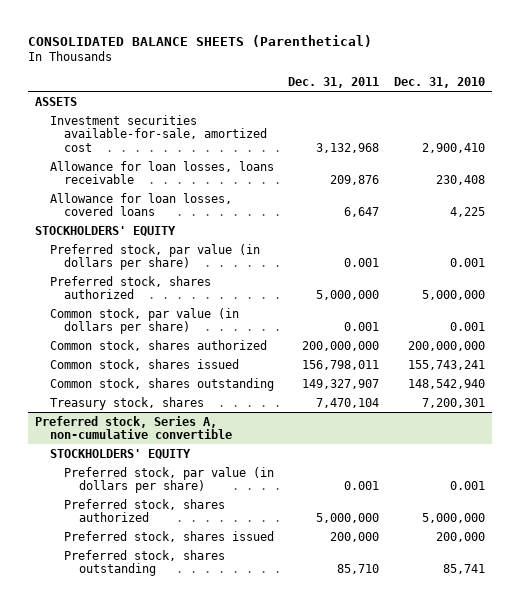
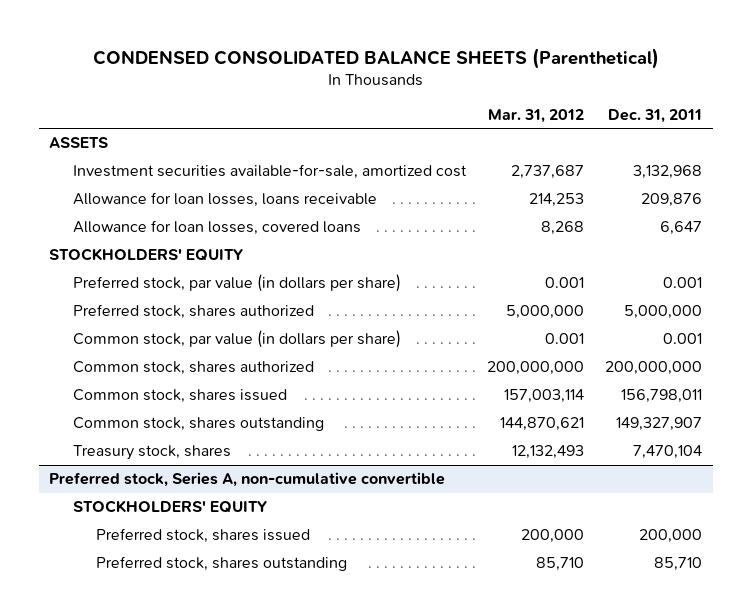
[28,34,373,47] CONSOLIDATED BALANCE SHEETS (Parenthetical) -> [92,47,659,69] CONDENSED CONSOLIDATED BALANCE SHEETS (Parenthetical)
[393,76,485,88] Dec. 31, 2010 -> none
none -> [487,109,584,124] Mar. 31, 2012
[64,466,275,494] Preferred stock, par value (in dollars per share) -> none
[64,498,226,523] Preferred stock, shares authorized -> none

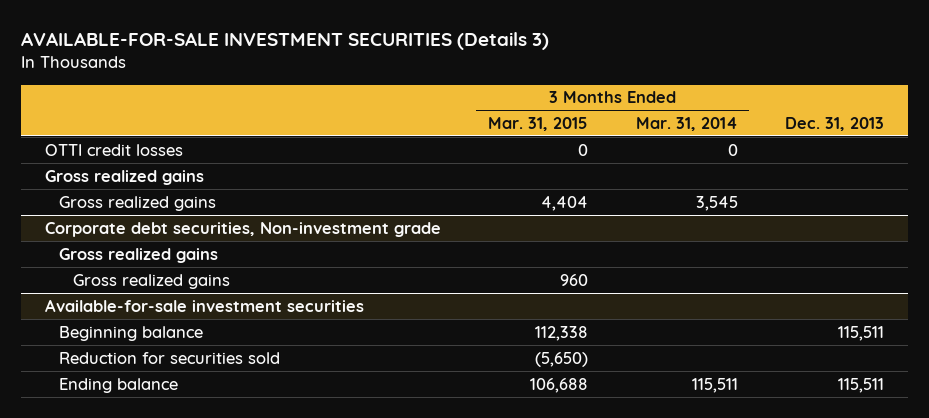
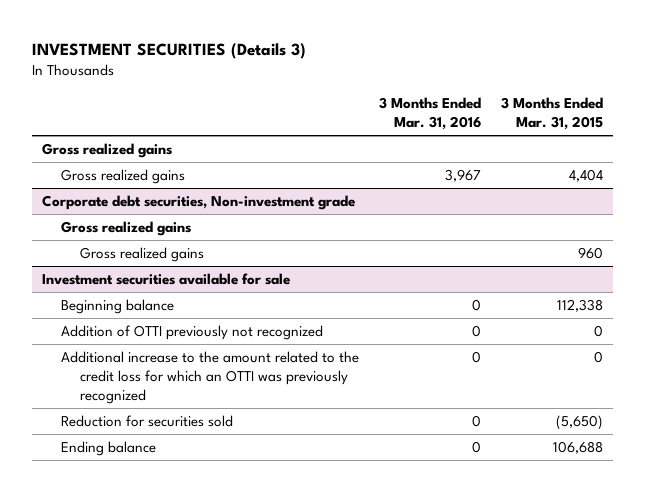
[20,32,549,51] AVAILABLE-FOR-SALE INVESTMENT SECURITIES (Details 3) -> [31,43,306,60] INVESTMENT SECURITIES (Details 3)
[635,116,738,131] Mar. 31, 2014 -> none
[785,116,885,131] Dec. 31, 2013 -> none
none -> [378,97,481,131] 3 Months Ended Mar. 31, 2016
[44,143,183,156] OTTI credit losses -> none
[44,298,364,312] Available-for-sale investment securities -> [41,272,290,285] Investment securities available for sale
none -> [60,324,323,340] Addition of OTTI previously not recognized
none -> [60,350,359,405] Additional increase to the amount related to the credit loss for which an OTTI was previously recognized

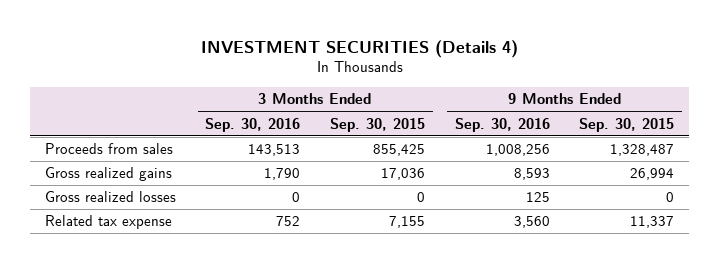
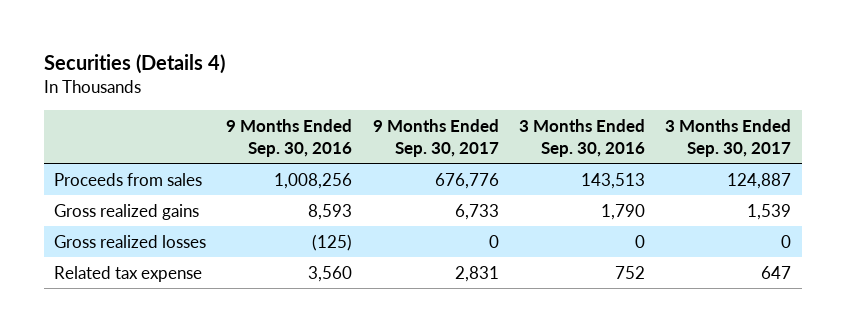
[200,39,518,58] INVESTMENT SECURITIES (Details 4) -> [43,54,225,75] Securities (Details 4)
[330,117,426,132] Sep. 30, 2015 -> none
[579,117,675,132] Sep. 30, 2015 -> none
none -> [372,119,499,157] 9 Months Ended Sep. 30, 2017
none -> [665,119,792,157] 3 Months Ended Sep. 30, 2017
[525,192,550,203] 125 -> [312,233,353,251] (125)

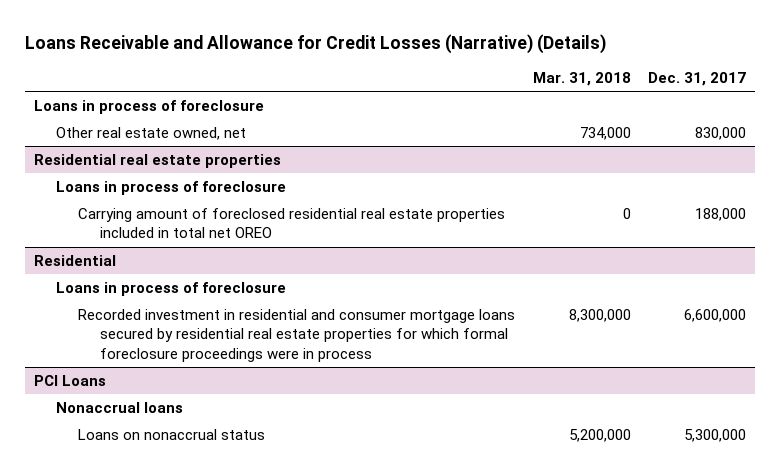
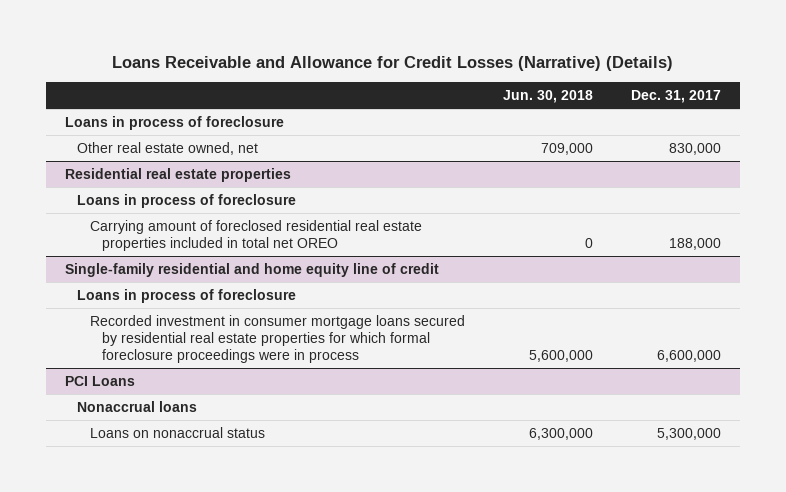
[532,72,631,87] Mar. 31, 2018 -> none
none -> [502,90,593,104] Jun. 30, 2018
[34,255,117,267] Residential -> none
none -> [64,263,439,278] Single-family residential and home equity line of credit
[77,309,515,362] Recorded investment in residential and consumer mortgage loans secured by residential real estate properties for which formal foreclosure proceedings were in process -> [89,315,465,364] Recorded investment in consumer mortgage loans secured by residential real estate properties for which formal foreclosure proceedings were in process

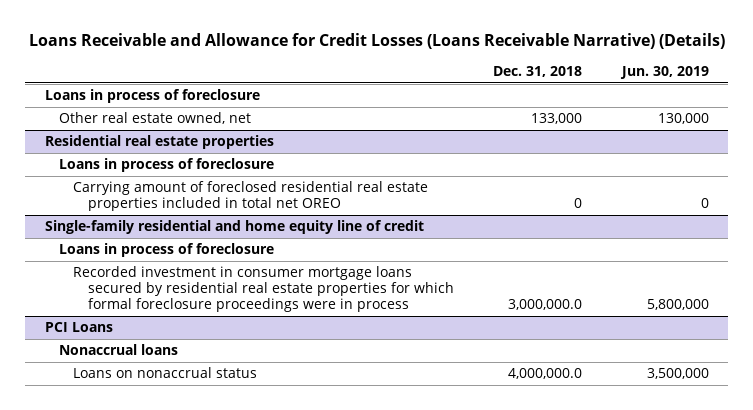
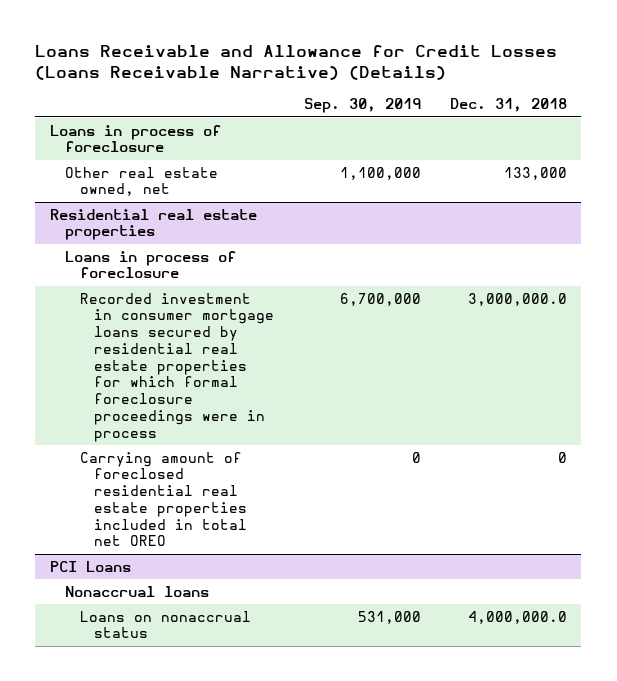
[619,66,709,80] Jun. 30, 2019 -> none
none -> [303,98,421,114] Sep. 30, 2019
[44,220,424,235] Single-family residential and home equity line of credit -> none
[58,243,274,258] Loans in process of foreclosure -> none
[73,181,429,212] Carrying amount of foreclosed residential real estate properties included in total net OREO -> [79,451,248,547] Carrying amount of foreclosed residential real estate properties included in total net OREO

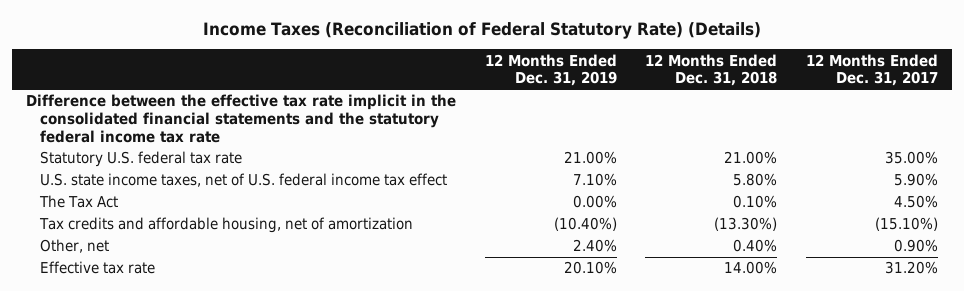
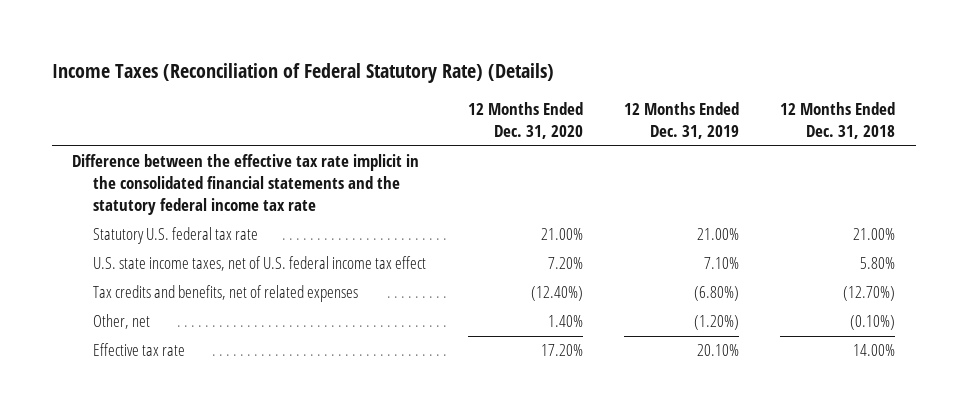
[805,53,938,87] 12 Months Ended Dec. 31, 2017 -> none
none -> [467,102,583,140] 12 Months Ended Dec. 31, 2020
[38,195,118,209] The Tax Act -> none
[38,217,413,234] Tax credits and affordable housing, net of amortization -> [93,285,359,303] Tax credits and benefits, net of related expenses
[553,217,617,232] (10.40%) -> [693,286,739,302] (6.80%)
[714,217,778,232] (13.30%) -> [842,286,895,302] (12.70%)
[572,239,617,253] 2.40% -> [693,315,739,331] (1.20%)
[733,239,778,253] 0.40% -> [849,315,895,331] (0.10%)

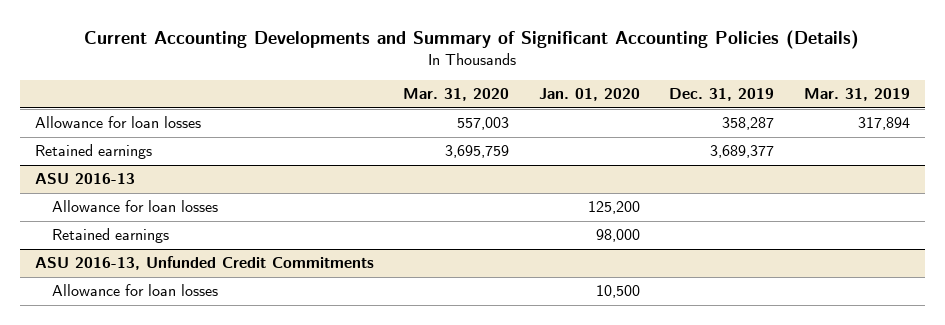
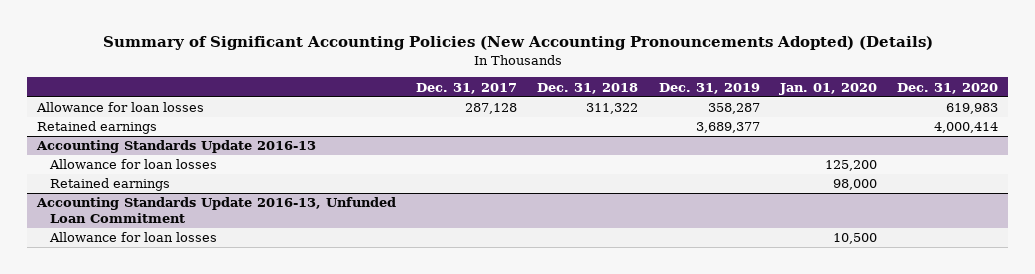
[84,29,860,49] Current Accounting Developments and Summary of Significant Accounting Policies (Details) -> [102,35,933,50] Summary of Significant Accounting Policies (New Accounting Pronouncements Adopted) (Details)
[403,88,510,102] Mar. 31, 2020 -> none
[803,88,910,102] Mar. 31, 2019 -> none
none -> [416,82,518,94] Dec. 31, 2017
none -> [537,82,639,94] Dec. 31, 2018
none -> [897,82,999,94] Dec. 31, 2020
[34,173,135,185] ASU 2016-13 -> [35,140,316,154] Accounting Standards Update 2016-13
[34,256,374,271] ASU 2016-13, Unfunded Credit Commitments -> none
none -> [35,197,396,223] Accounting Standards Update 2016-13, Unfunded Loan Commitment

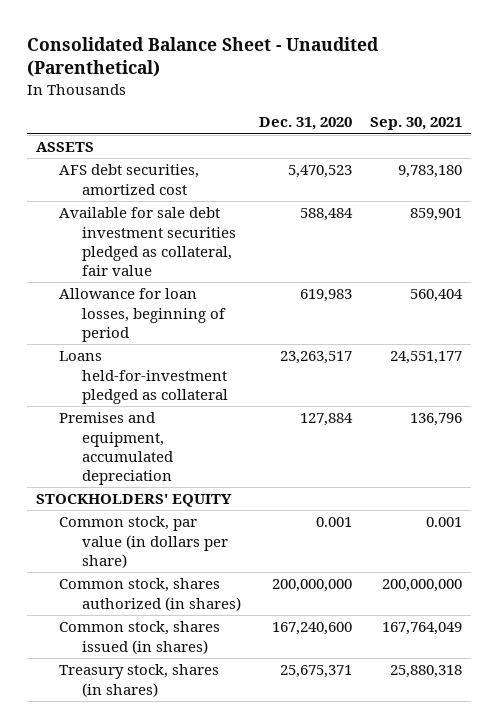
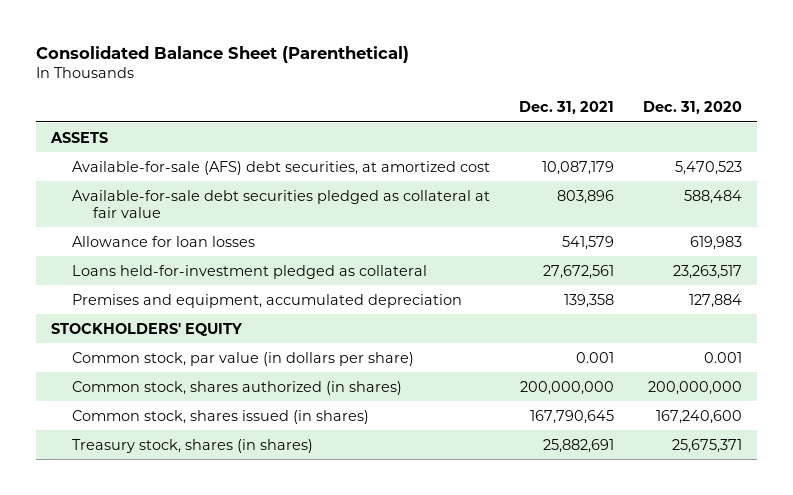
[27,36,380,78] Consolidated Balance Sheet - Unaudited (Parenthetical) -> [36,45,410,63] Consolidated Balance Sheet (Parenthetical)
[370,117,463,131] Sep. 30, 2021 -> none
none -> [518,101,614,115] Dec. 31, 2021
[59,164,200,195] AFS debt securities, amortized cost -> [71,160,490,175] Available-for-sale (AFS) debt securities, at amortized cost
[59,207,237,277] Available for sale debt investment securities pledged as collateral, fair value -> [71,189,490,219] Available-for-sale debt securities pledged as collateral at fair value
[59,288,227,342] Allowance for loan losses, beginning of period -> [71,235,255,247] Allowance for loan losses

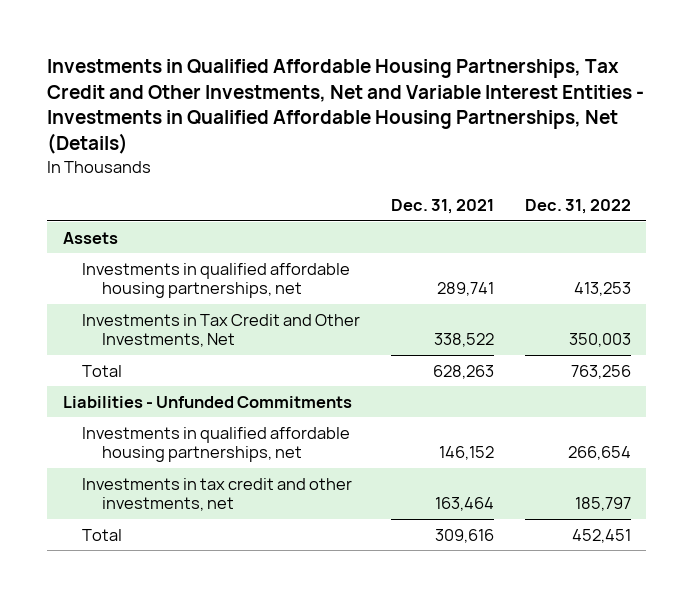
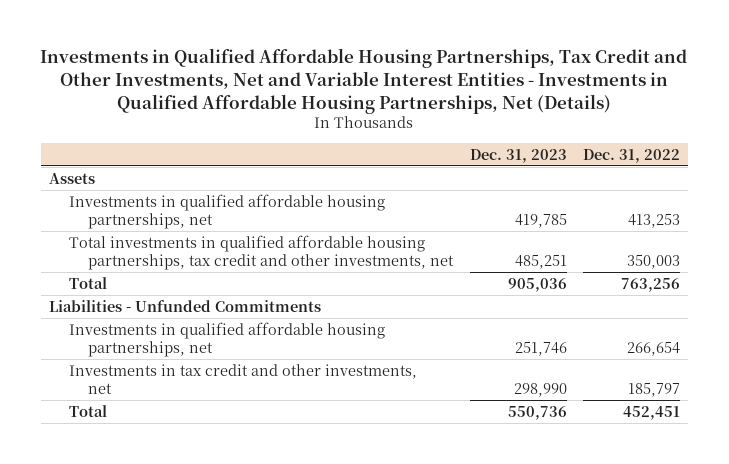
[391,198,495,214] Dec. 31, 2021 -> none
none -> [469,148,567,163] Dec. 31, 2023
[82,313,361,348] Investments in Tax Credit and Other Investments, Net -> [68,234,455,270] Total investments in qualified affordable housing partnerships, tax credit and other investments, net

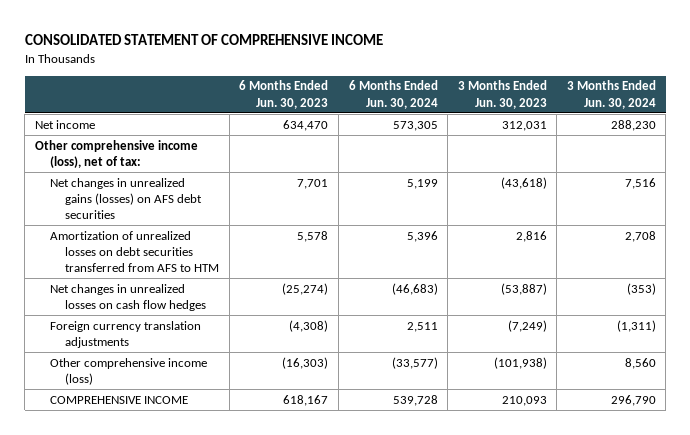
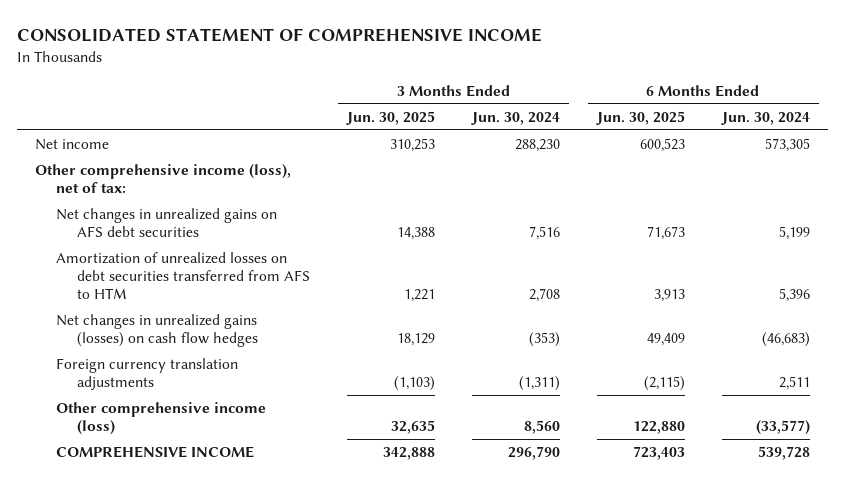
[239,80,329,109] 6 Months Ended Jun. 30, 2023 -> none
[457,80,547,109] 3 Months Ended Jun. 30, 2023 -> none
none -> [346,110,436,125] Jun. 30, 2025
none -> [595,110,685,125] Jun. 30, 2025
[49,177,203,220] Net changes in unrealized gains (losses) on AFS debt securities -> [56,208,278,238] Net changes in unrealized gains on AFS debt securities
[49,283,207,311] Net changes in unrealized losses on cash flow hedges -> [56,314,259,348] Net changes in unrealized gains (losses) on cash flow hedges

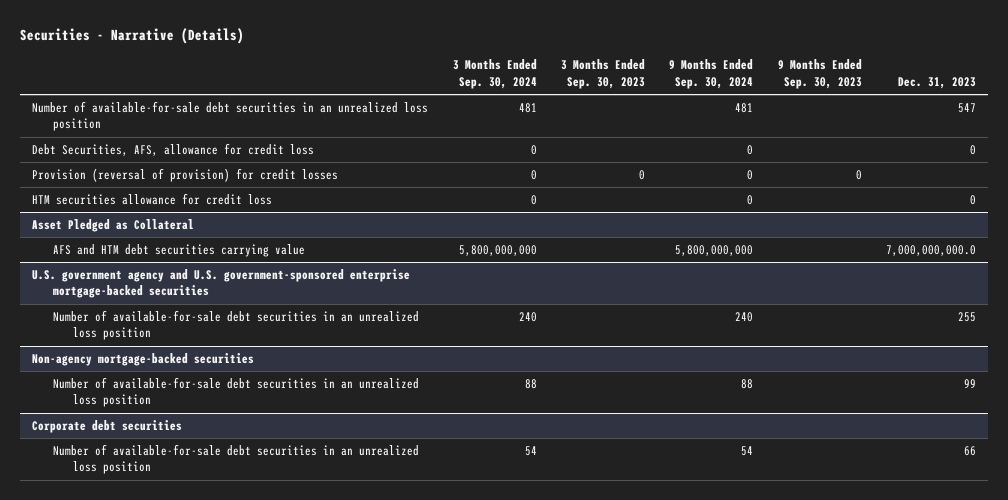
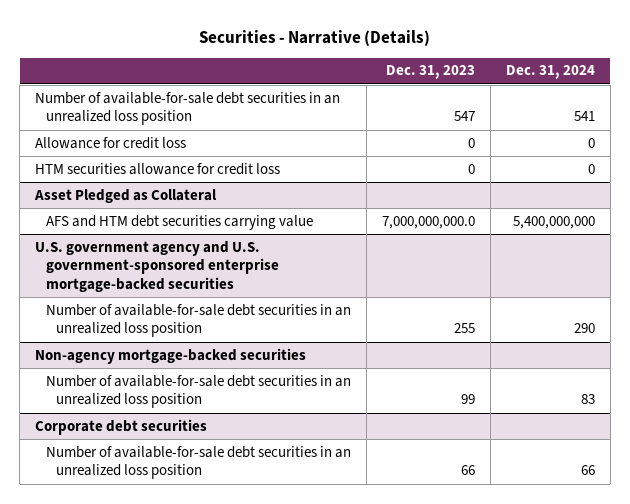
[452,59,537,89] 3 Months Ended Sep. 30, 2024 -> none
[560,59,645,89] 3 Months Ended Sep. 30, 2023 -> none
[669,59,754,89] 9 Months Ended Sep. 30, 2024 -> none
[777,59,862,89] 9 Months Ended Sep. 30, 2023 -> none
none -> [505,65,595,80] Dec. 31, 2024
[32,168,339,183] Provision (reversal of provision) for credit losses -> none
[32,143,315,157] Debt Securities, AFS, allowance for credit loss -> [35,136,187,149] Allowance for credit loss

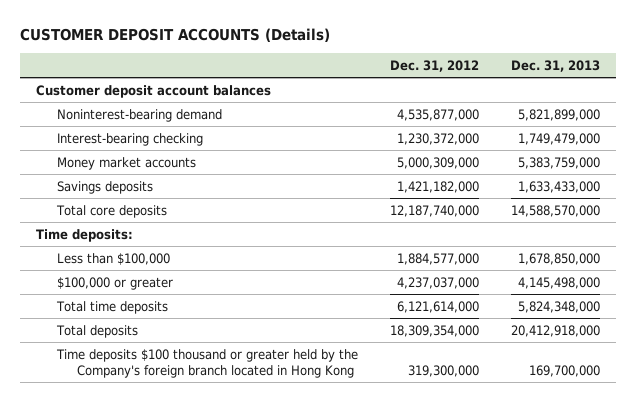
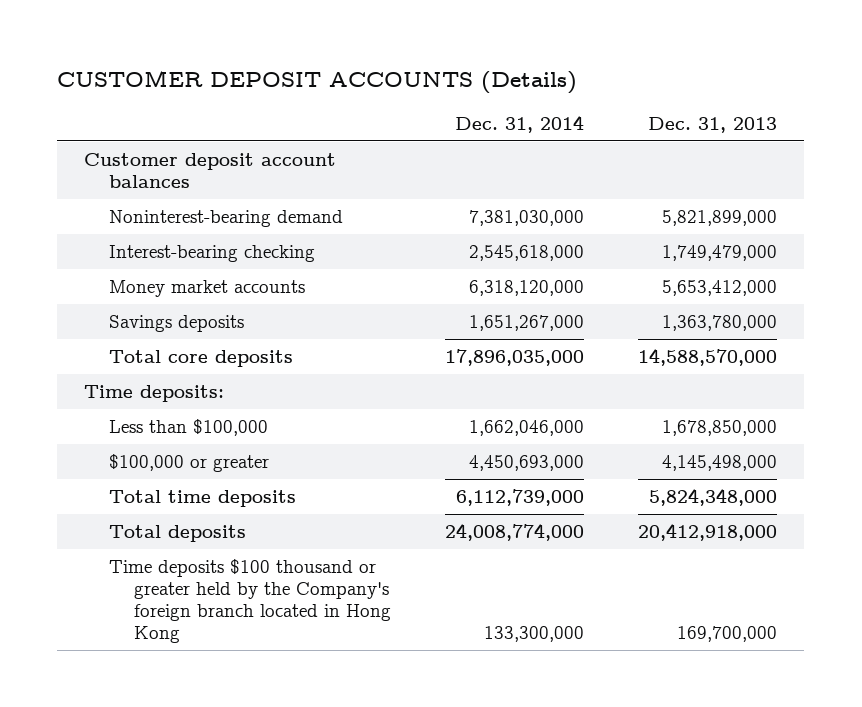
[389,59,479,72] Dec. 31, 2012 -> none
none -> [455,114,585,133] Dec. 31, 2014
[518,156,601,169] 5,383,759,000 -> [662,280,778,297] 5,653,412,000
[518,180,601,193] 1,633,433,000 -> [662,315,778,332] 1,363,780,000

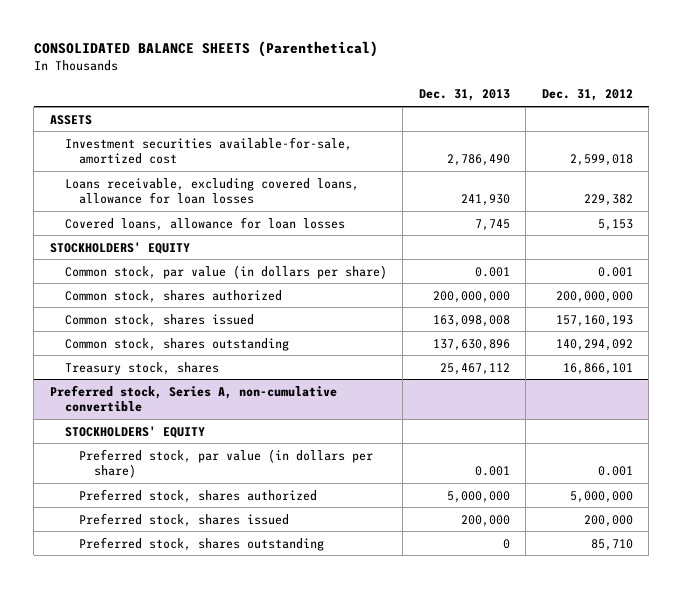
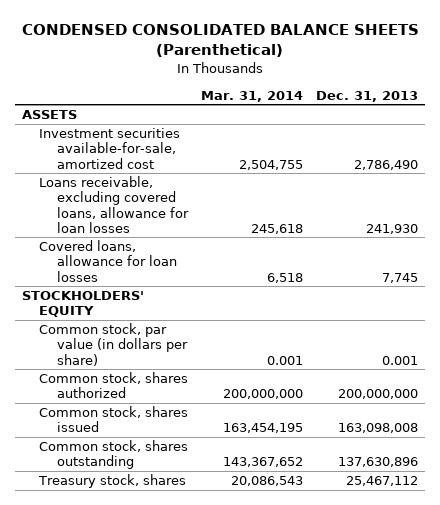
[33,40,378,57] CONSOLIDATED BALANCE SHEETS (Parenthetical) -> [22,24,420,58] CONDENSED CONSOLIDATED BALANCE SHEETS (Parenthetical)
[541,89,633,102] Dec. 31, 2012 -> none
none -> [201,90,304,102] Mar. 31, 2014
[50,384,338,413] Preferred stock, Series A, non-cumulative convertible -> none
[64,425,205,438] STOCKHOLDERS' EQUITY -> none
[79,448,374,479] Preferred stock, par value (in dollars per share) -> none
[79,488,318,503] Preferred stock, shares authorized -> none
[79,512,290,527] Preferred stock, shares issued -> none
[79,536,325,551] Preferred stock, shares outstanding -> none

